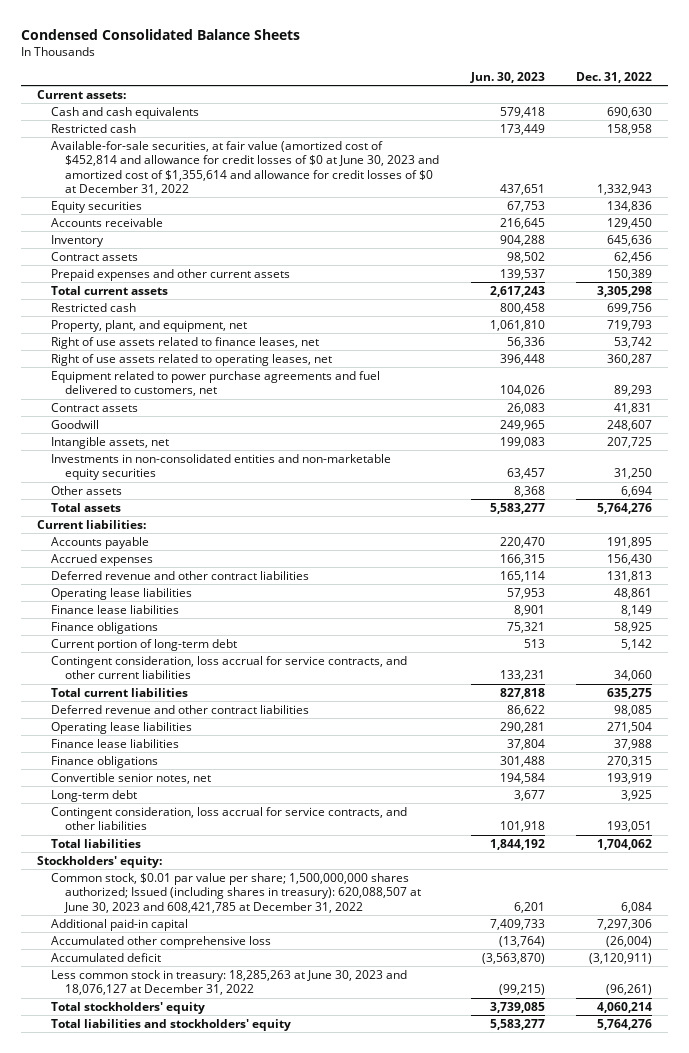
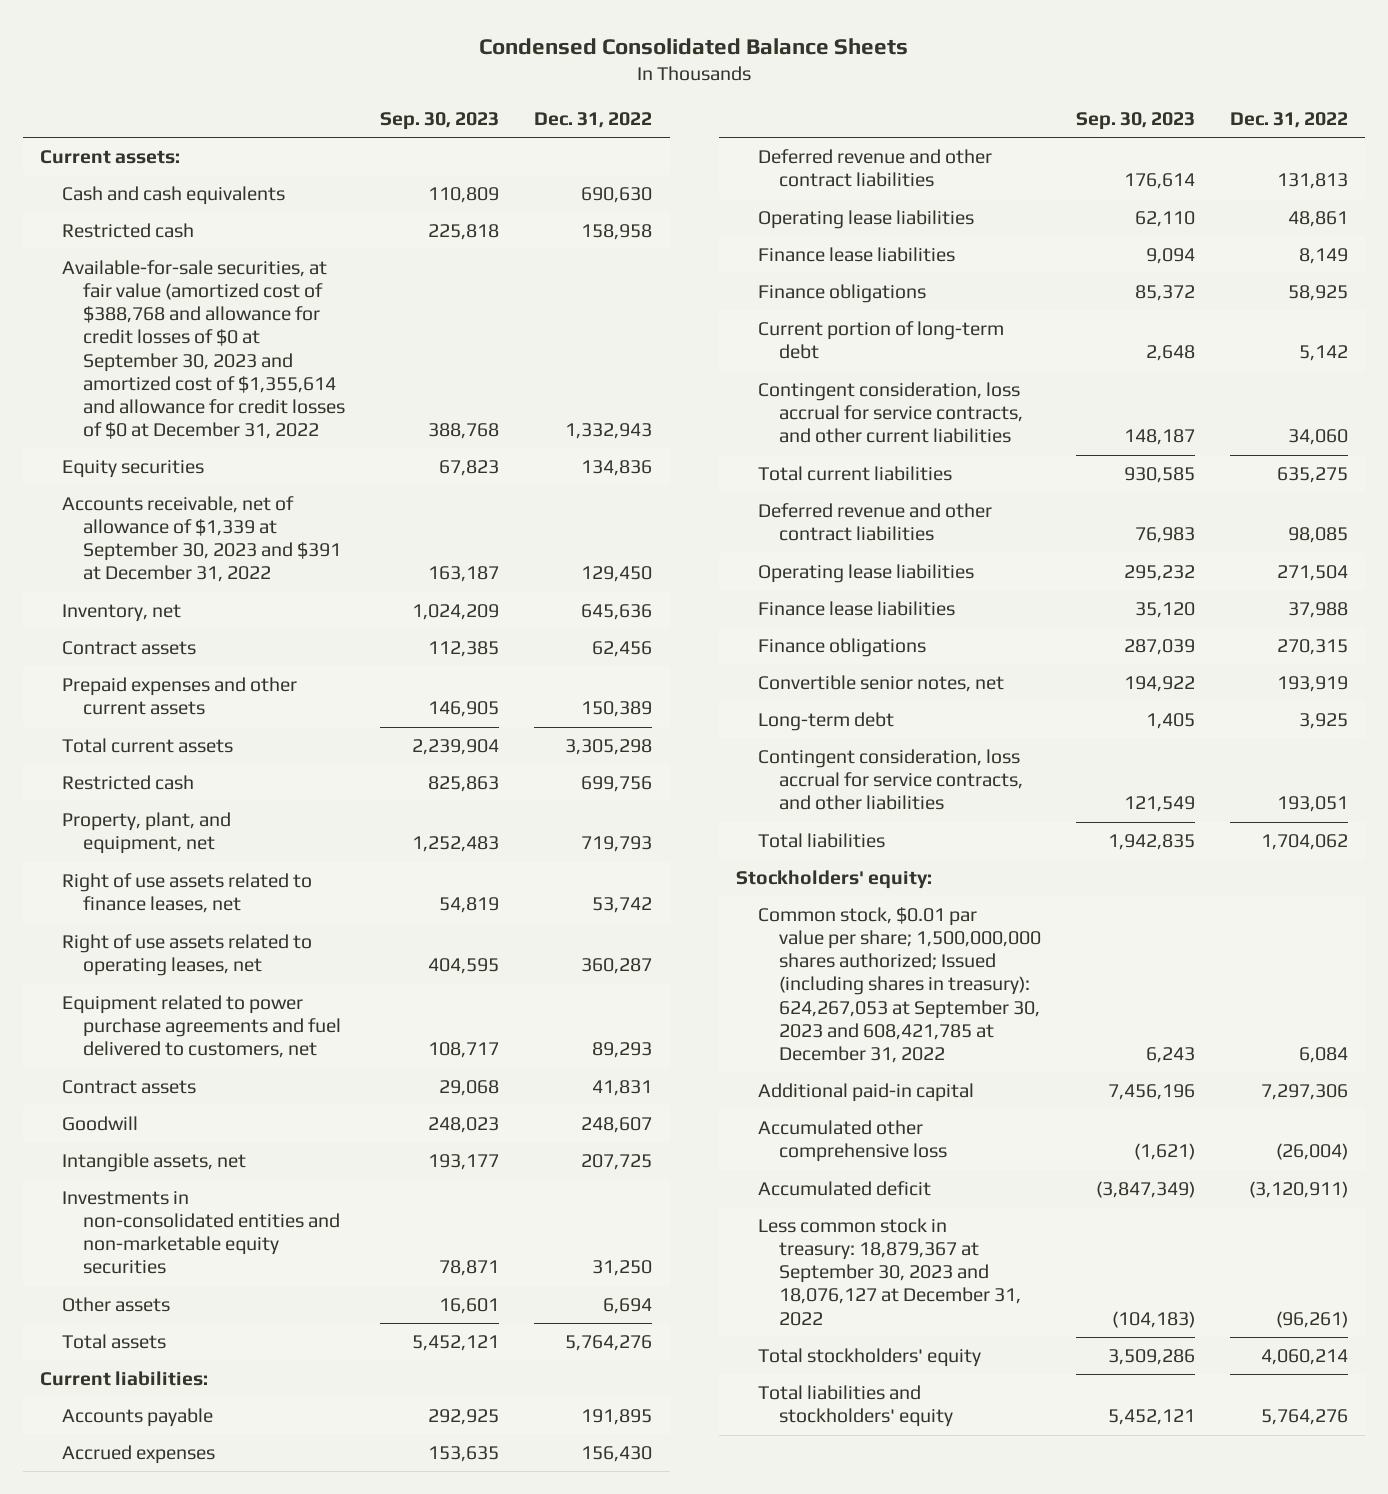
[469,71,545,83] Jun. 30, 2023 -> none
none -> [380,112,500,131] Sep. 30, 2023
[50,140,439,195] Available-for-sale securities, at fair value (amortized cost of $452,814 and allowance for credit losses of $0 at June 30, 2023 and amortized cost of $1,355,614 and allowance for credit losses of $0 at December 31, 2022 -> [61,260,346,439] Available-for-sale securities, at fair value (amortized cost of $388,768 and allowance for credit losses of $0 at September 30, 2023 and amortized cost of $1,355,614 and allowance for credit losses of $0 at December 31, 2022
[50,217,163,227] Accounts receivable -> [61,496,342,583] Accounts receivable, net of allowance of $1,339 at September 30, 2023 and $391 at December 31, 2022
[50,234,104,247] Inventory -> [61,604,181,623] Inventory, net
[50,872,421,913] Common stock, $0.01 par value per share; 1,500,000,000 shares authorized; Issued (including shares in treasury): 620,088,507 at June 30, 2023 and 608,421,785 at December 31, 2022 -> [757,907,1042,1063] Common stock, $0.01 par value per share; 1,500,000,000 shares authorized; Issued (including shares in treasury): 624,267,053 at September 30, 2023 and 608,421,785 at December 31, 2022
[50,969,407,996] Less common stock in treasury: 18,285,263 at June 30, 2023 and 18,076,127 at December 31, 2022 -> [757,1218,1022,1326] Less common stock in treasury: 18,879,367 at September 30, 2023 and 18,076,127 at December 31, 2022

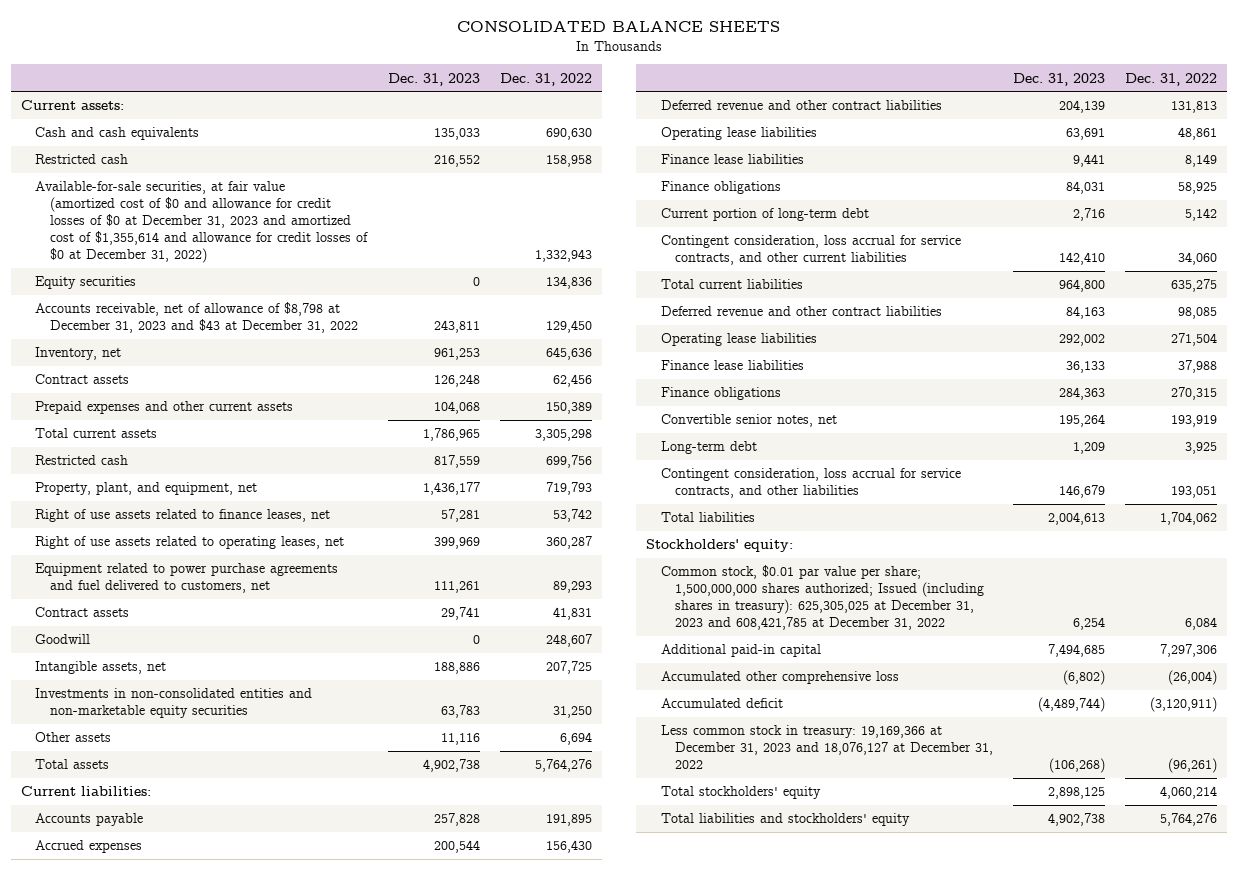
[479,37,909,55] Condensed Consolidated Balance Sheets -> [457,21,781,33] CONSOLIDATED BALANCE SHEETS
[380,112,500,131] Sep. 30, 2023 -> none
none -> [387,72,480,86] Dec. 31, 2023
[61,260,346,439] Available-for-sale securities, at fair value (amortized cost of $388,768 and allowance for credit losses of $0 at September 30, 2023 and amortized cost of $1,355,614 and allowance for credit losses of $0 at December 31, 2022 -> [35,181,368,264] Available-for-sale securities, at fair value (amortized cost of $0 and allowance for credit losses of $0 at December 31, 2023 and amortized cost of $1,355,614 and allowance for credit losses of $0 at December 31, 2022)
[61,496,342,583] Accounts receivable, net of allowance of $1,339 at September 30, 2023 and $391 at December 31, 2022 -> [35,302,358,334] Accounts receivable, net of allowance of $8,798 at December 31, 2023 and $43 at December 31, 2022
[757,907,1042,1063] Common stock, $0.01 par value per share; 1,500,000,000 shares authorized; Issued (including shares in treasury): 624,267,053 at September 30, 2023 and 608,421,785 at December 31, 2022 -> [660,565,985,631] Common stock, $0.01 par value per share; 1,500,000,000 shares authorized; Issued (including shares in treasury): 625,305,025 at December 31, 2023 and 608,421,785 at December 31, 2022
[757,1218,1022,1326] Less common stock in treasury: 18,879,367 at September 30, 2023 and 18,076,127 at December 31, 2022 -> [660,725,994,770] Less common stock in treasury: 19,169,366 at December 31, 2023 and 18,076,127 at December 31, 2022

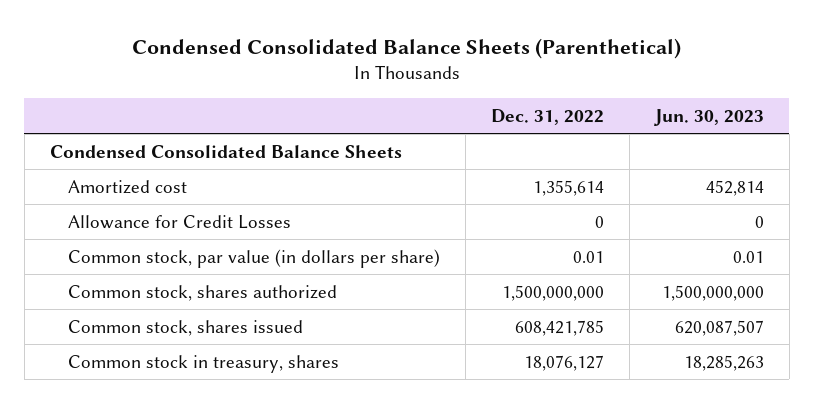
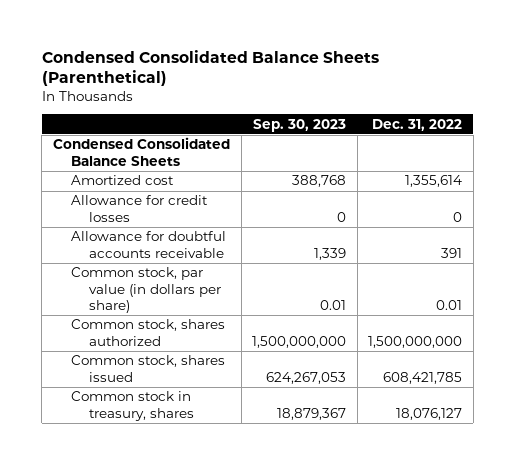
[654,108,765,126] Jun. 30, 2023 -> none
none -> [253,118,347,132] Sep. 30, 2023
[68,214,292,229] Allowance for Credit Losses -> [71,195,209,222] Allowance for credit losses
none -> [71,231,227,258] Allowance for doubtful accounts receivable

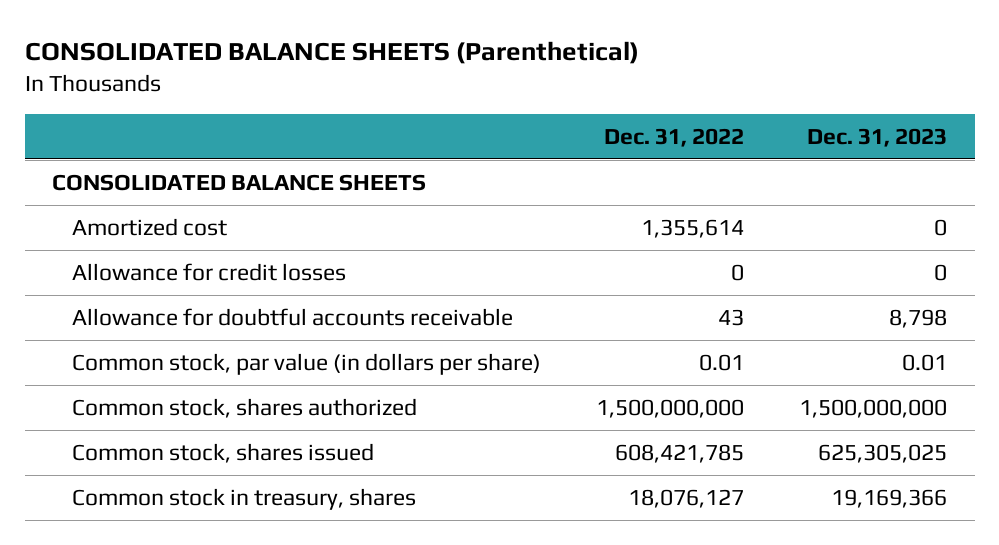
[41,49,379,87] Condensed Consolidated Balance Sheets (Parenthetical) -> [24,41,639,65] CONSOLIDATED BALANCE SHEETS (Parenthetical)
[253,118,347,132] Sep. 30, 2023 -> none
none -> [806,127,947,147] Dec. 31, 2023
[53,137,231,166] Condensed Consolidated Balance Sheets -> [52,174,427,192] CONSOLIDATED BALANCE SHEETS
[441,247,463,258] 391 -> [717,309,744,327] 43

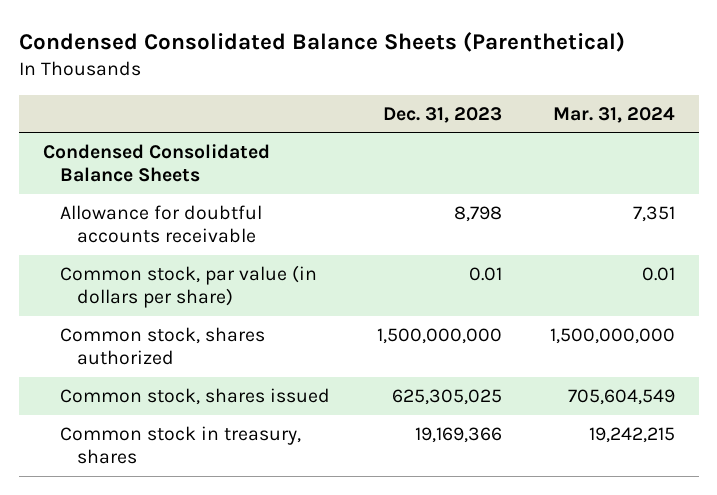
[24,41,639,65] CONSOLIDATED BALANCE SHEETS (Parenthetical) -> [18,32,625,53] Condensed Consolidated Balance Sheets (Parenthetical)
[603,127,744,147] Dec. 31, 2022 -> none
none -> [552,106,675,123] Mar. 31, 2024
[71,218,227,237] Amortized cost -> none
[71,263,346,282] Allowance for credit losses -> none
[52,174,427,192] CONSOLIDATED BALANCE SHEETS -> [42,143,270,183] Condensed Consolidated Balance Sheets

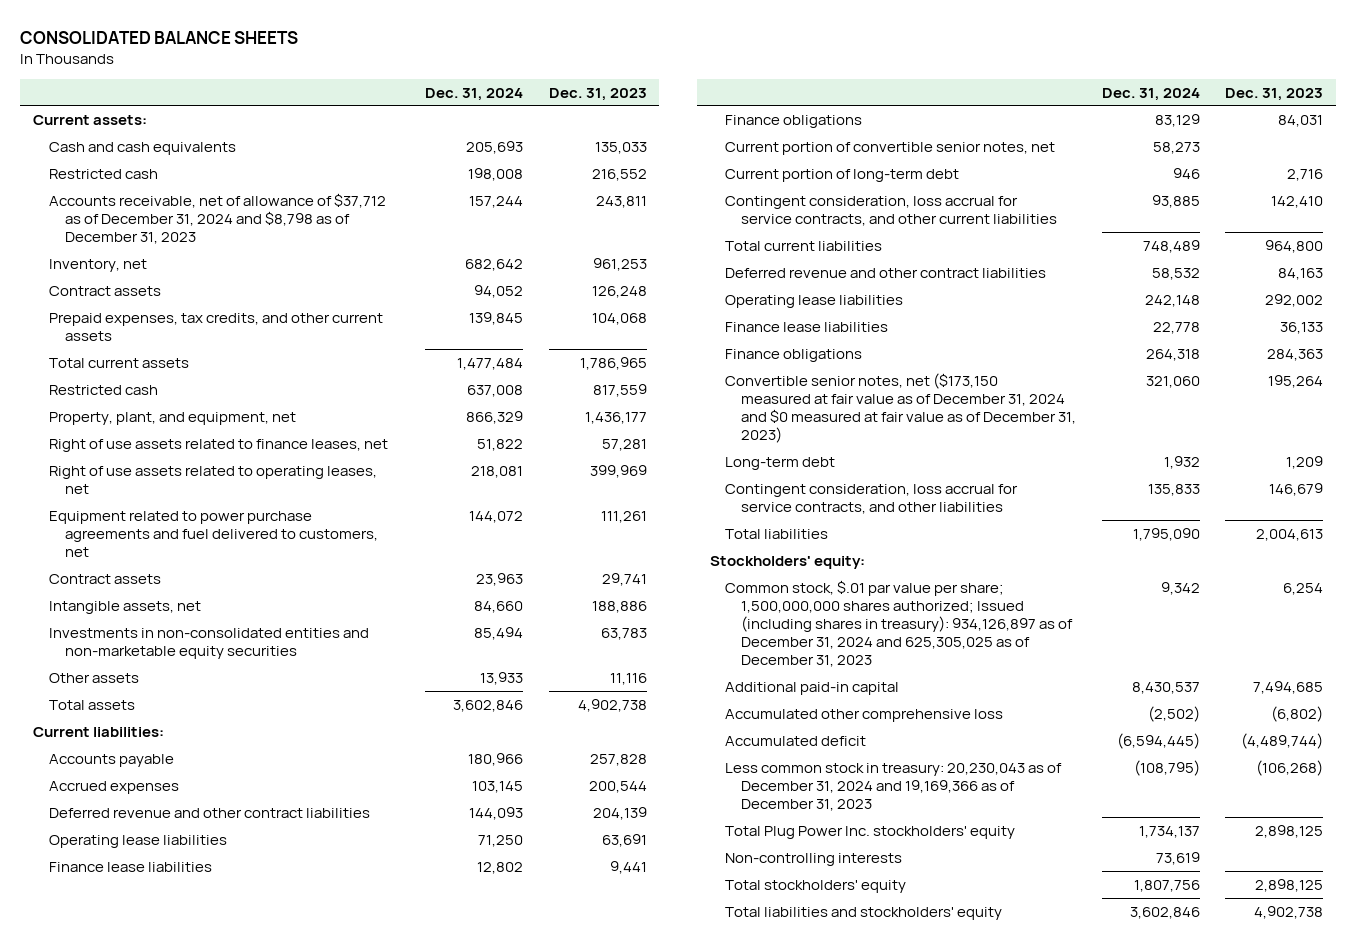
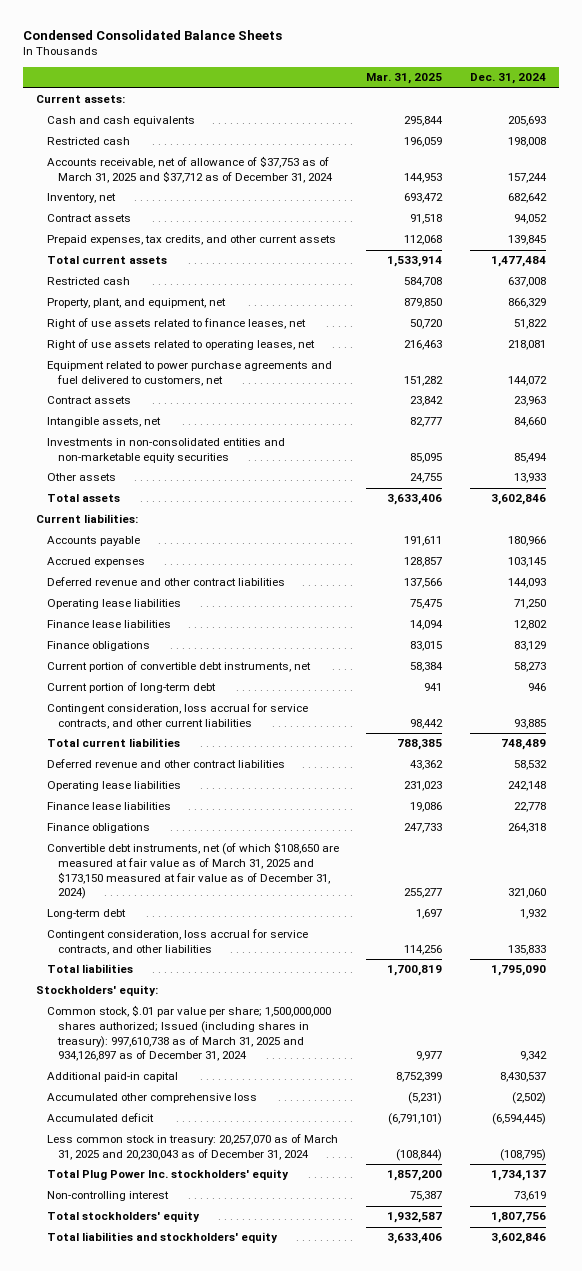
[20,30,299,44] CONSOLIDATED BALANCE SHEETS -> [22,30,282,41] Condensed Consolidated Balance Sheets
[548,87,647,101] Dec. 31, 2023 -> none
none -> [366,73,443,85] Mar. 31, 2025
[48,192,386,244] Accounts receivable, net of allowance of $37,712 as of December 31, 2024 and $8,798 as of December 31, 2023 -> [46,156,333,184] Accounts receivable, net of allowance of $37,753 as of March 31, 2025 and $37,712 as of December 31, 2024
[725,141,1056,155] Current portion of convertible senior notes, net -> [46,661,311,673] Current portion of convertible debt instruments, net
[725,372,1077,444] Convertible senior notes, net ($173,150 measured at fair value as of December 31, 2024 and $0 measured at fair value as of December 31, 2023) -> [46,842,339,900] Convertible debt instruments, net (of which $108,650 are measured at fair value as of March 31, 2025 and $173,150 measured at fair value as of December 31, 2024)
[725,579,1074,668] Common stock, $.01 par value per share; 1,500,000,000 shares authorized; Issued (including shares in treasury): 934,126,897 as of December 31, 2024 and 625,305,025 as of December 31, 2023 -> [46,1005,331,1062] Common stock, $.01 par value per share; 1,500,000,000 shares authorized; Issued (including shares in treasury): 997,610,738 as of March 31, 2025 and 934,126,897 as of December 31, 2024
[725,762,1063,811] Less common stock in treasury: 20,230,043 as of December 31, 2024 and 19,169,366 as of December 31, 2023 -> [46,1134,338,1161] Less common stock in treasury: 20,257,070 as of March 31, 2025 and 20,230,043 as of December 31, 2024
[725,852,903,866] Non-controlling interests -> [46,1191,169,1202] Non-controlling interest

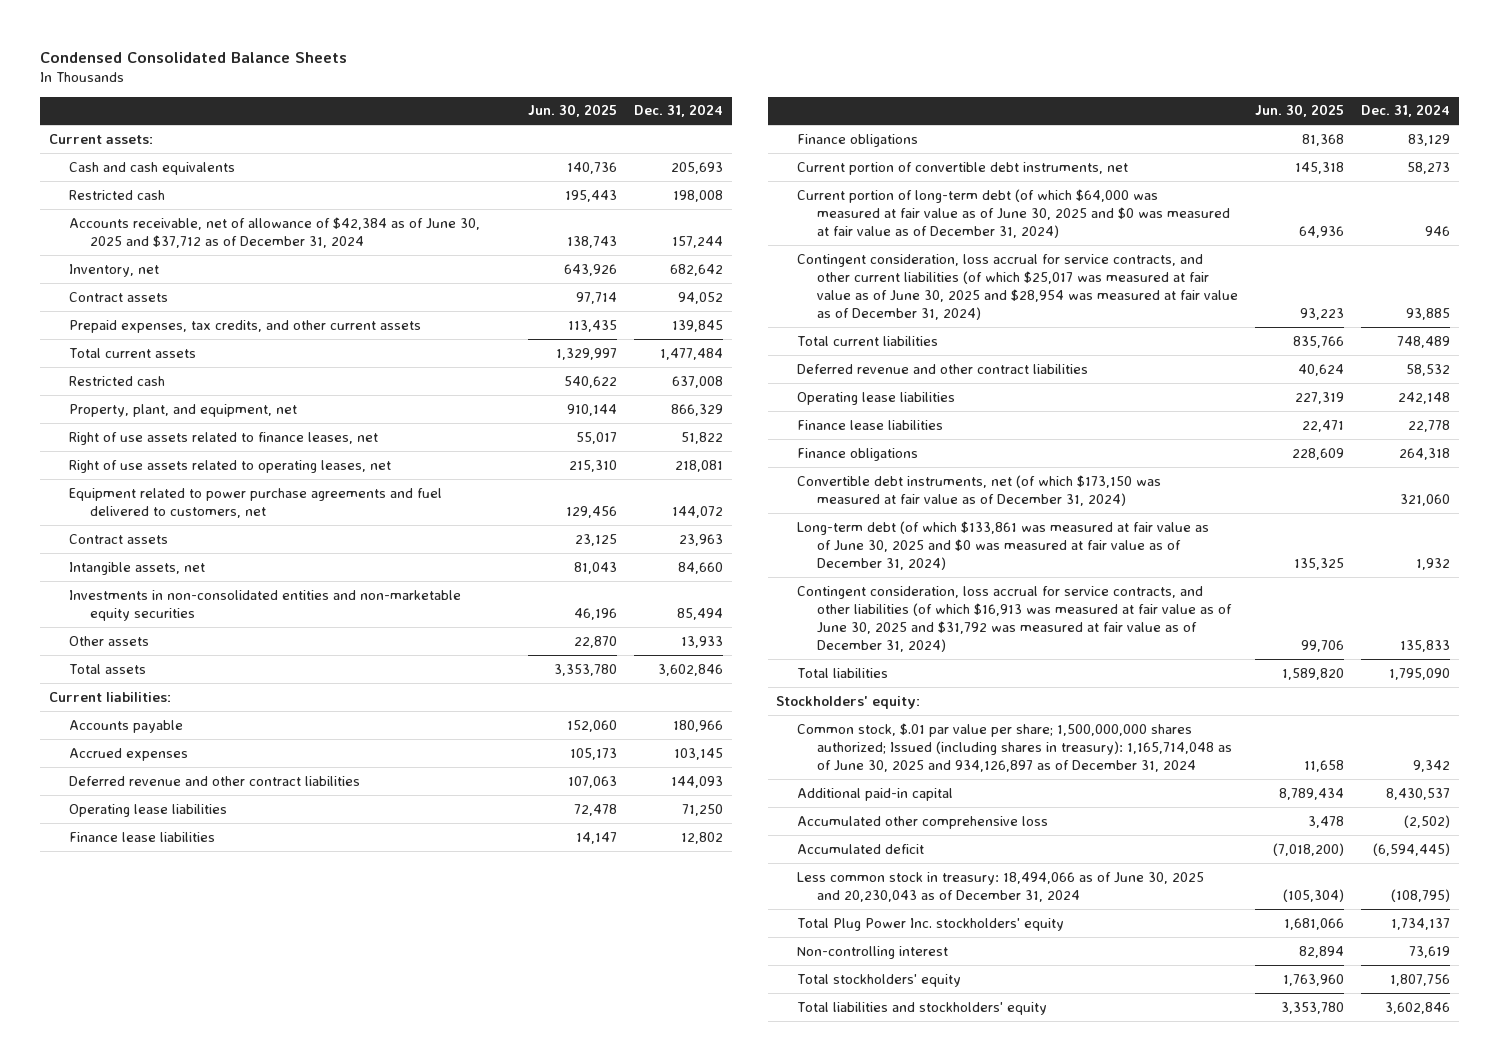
[366,73,443,85] Mar. 31, 2025 -> none
none -> [527,104,617,118] Jun. 30, 2025
[46,156,333,184] Accounts receivable, net of allowance of $37,753 as of March 31, 2025 and $37,712 as of December 31, 2024 -> [69,216,481,249] Accounts receivable, net of allowance of $42,384 as of June 30, 2025 and $37,712 as of December 31, 2024
[46,682,216,694] Current portion of long-term debt -> [796,188,1231,239] Current portion of long-term debt (of which $64,000 was measured at fair value as of June 30, 2025 and $0 was measured at fair value as of December 31, 2024)
[46,703,308,730] Contingent consideration, loss accrual for service contracts, and other current liabilities -> [796,253,1239,321] Contingent consideration, loss accrual for service contracts, and other current liabilities (of which $25,017 was measured at fair value as of June 30, 2025 and $28,954 was measured at fair value as of December 31, 2024)
[46,842,339,900] Convertible debt instruments, net (of which $108,650 are measured at fair value as of March 31, 2025 and $173,150 measured at fair value as of December 31, 2024) -> [796,474,1161,507] Convertible debt instruments, net (of which $173,150 was measured at fair value as of December 31, 2024)
[46,909,126,920] Long-term debt -> [796,520,1209,571] Long-term debt (of which $133,861 was measured at fair value as of June 30, 2025 and $0 was measured at fair value as of December 31, 2024)
[46,929,308,956] Contingent consideration, loss accrual for service contracts, and other liabilities -> [796,585,1233,653] Contingent consideration, loss accrual for service contracts, and other liabilities (of which $16,913 was measured at fair value as of June 30, 2025 and $31,792 was measured at fair value as of December 31, 2024)
[46,1005,331,1062] Common stock, $.01 par value per share; 1,500,000,000 shares authorized; Issued (including shares in treasury): 997,610,738 as of March 31, 2025 and 934,126,897 as of December 31, 2024 -> [796,722,1233,773] Common stock, $.01 par value per share; 1,500,000,000 shares authorized; Issued (including shares in treasury): 1,165,714,048 as of June 30, 2025 and 934,126,897 as of December 31, 2024
[46,1134,338,1161] Less common stock in treasury: 20,257,070 as of March 31, 2025 and 20,230,043 as of December 31, 2024 -> [796,871,1204,903] Less common stock in treasury: 18,494,066 as of June 30, 2025 and 20,230,043 as of December 31, 2024

